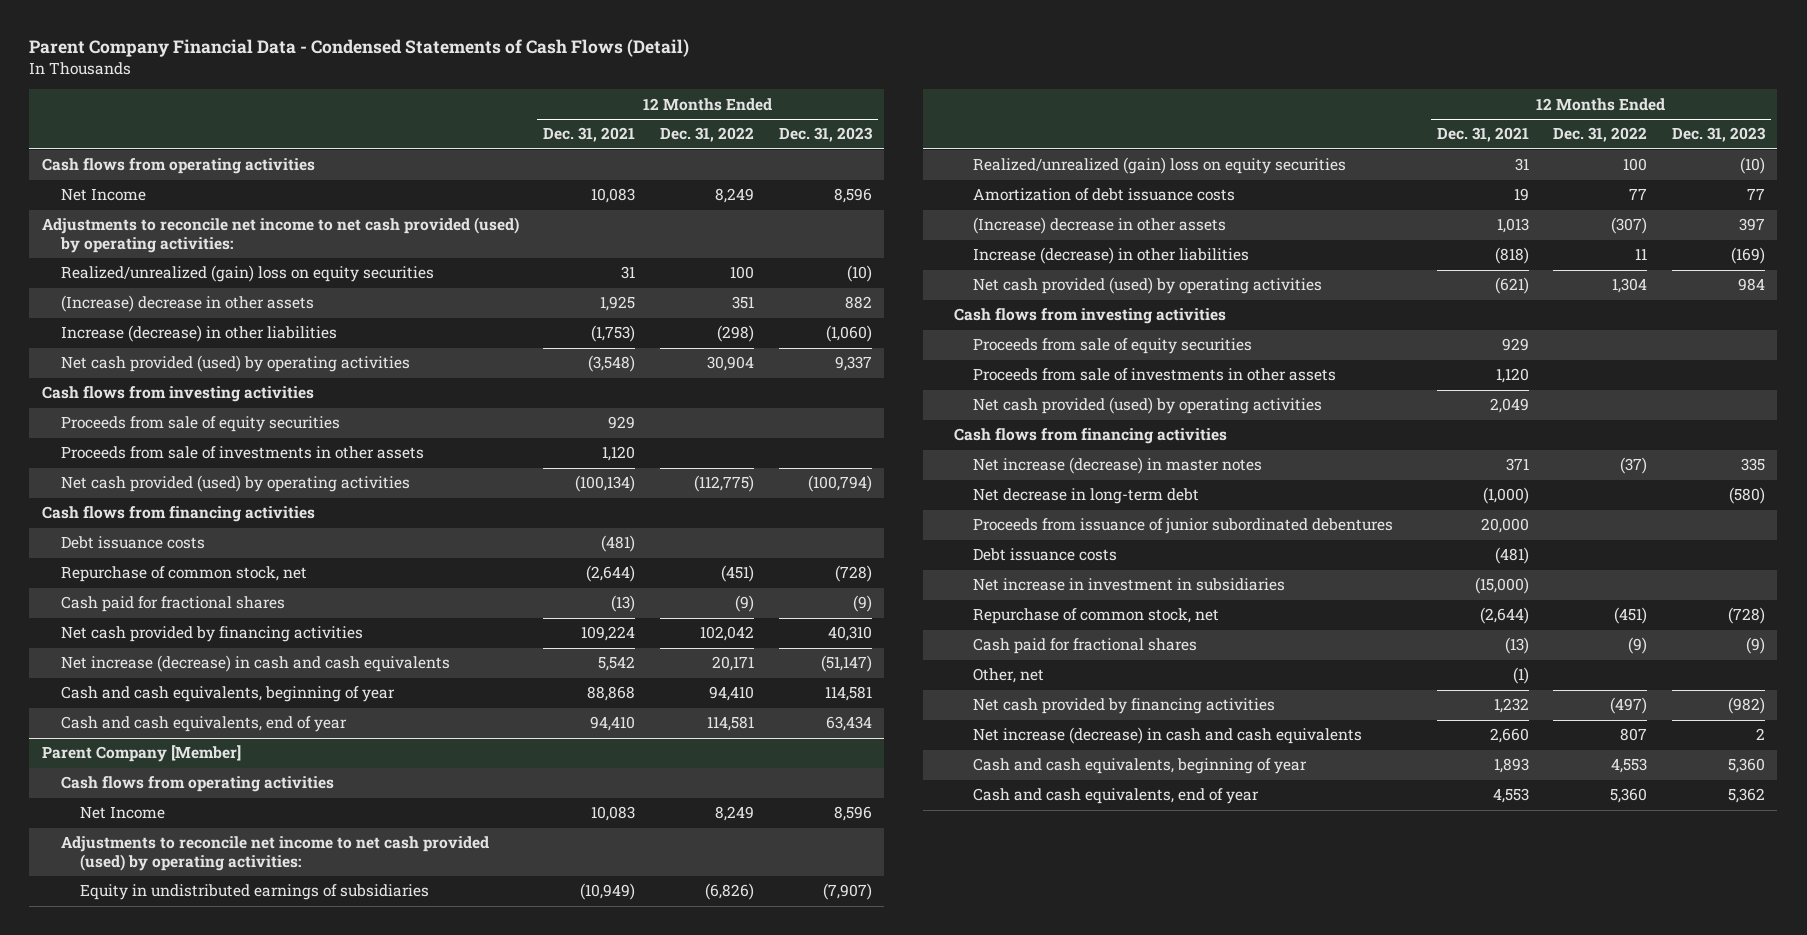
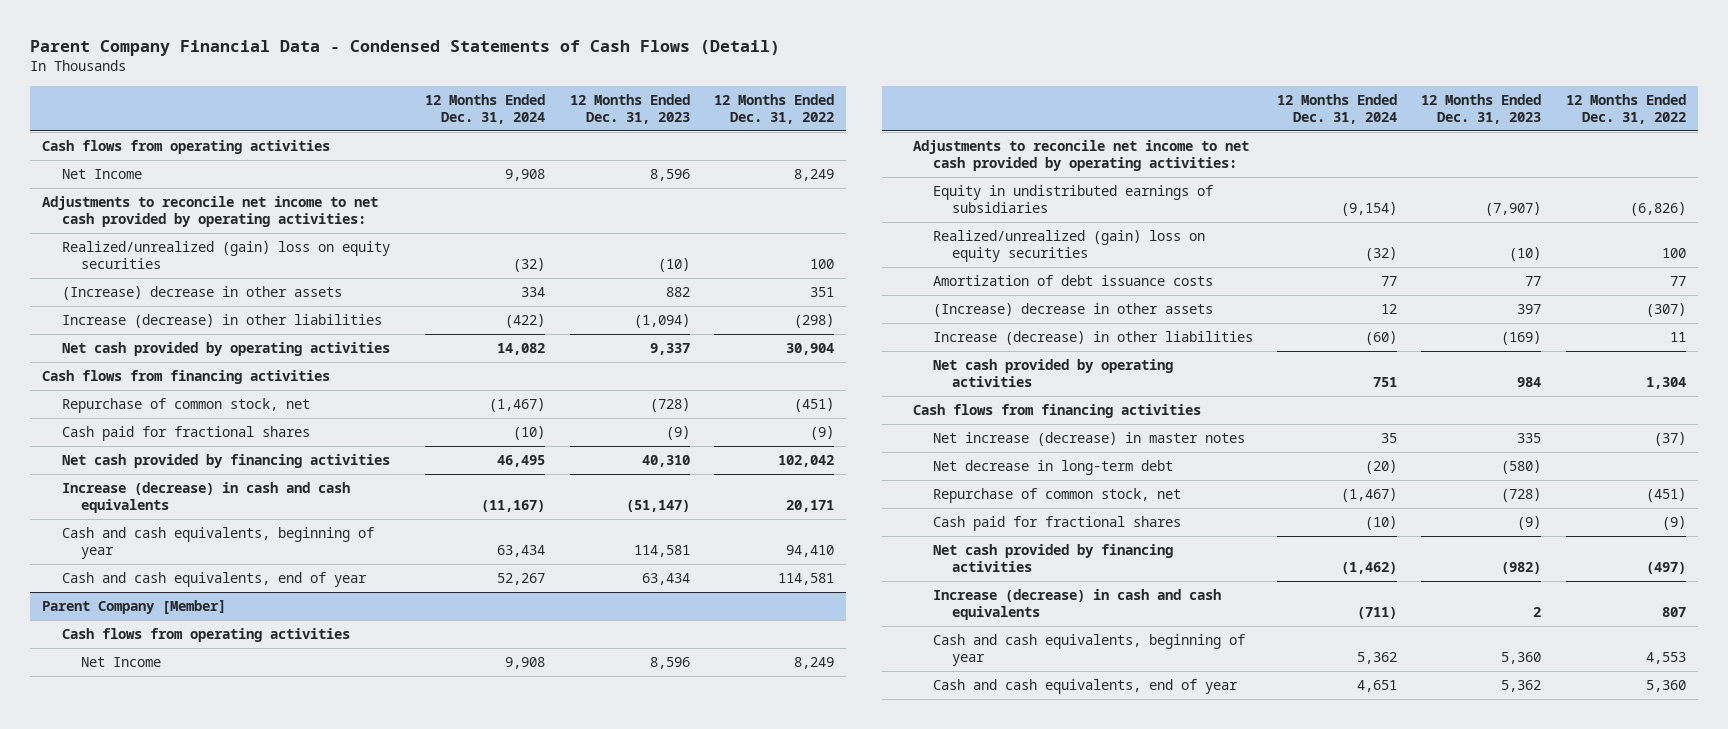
[543,127,636,143] Dec. 31, 2021 -> none
none -> [425,93,546,124] 12 Months Ended Dec. 31, 2024
[41,217,519,253] Adjustments to reconcile net income to net cash provided (used) by operating activities: -> [42,196,379,228] Adjustments to reconcile net income to net cash provided by operating activities:
[41,386,314,403] Cash flows from investing activities -> none
[60,416,340,433] Proceeds from sale of equity securities -> none
[60,446,424,460] Proceeds from sale of investments in other assets -> none
[60,475,410,493] Net cash provided (used) by operating activities -> none
[825,325,872,343] (1,060) -> [633,314,690,329] (1,094)
[60,355,410,373] Net cash provided (used) by operating activities -> [61,342,390,357] Net cash provided by operating activities
[60,536,205,550] Debt issuance costs -> none
[60,655,450,673] Net increase (decrease) in cash and cash equivalents -> [61,482,350,514] Increase (decrease) in cash and cash equivalents
[60,836,489,871] Adjustments to reconcile net income to net cash provided (used) by operating activities: -> [913,140,1250,172] Adjustments to reconcile net income to net cash provided by operating activities:
[954,308,1227,325] Cash flows from investing activities -> none
[973,338,1253,355] Proceeds from sale of equity securities -> none
[973,368,1337,382] Proceeds from sale of investments in other assets -> none
[973,397,1323,415] Net cash provided (used) by operating activities -> none
[973,277,1323,295] Net cash provided (used) by operating activities -> [932,359,1173,388] Net cash provided by operating activities
[973,518,1394,535] Proceeds from issuance of junior subordinated debentures -> none
[973,548,1118,562] Debt issuance costs -> none
[973,578,1286,592] Net increase in investment in subsidiaries -> none
[973,668,1045,684] Other, net -> none
[973,727,1363,745] Net increase (decrease) in cash and cash equivalents -> [932,589,1221,621] Increase (decrease) in cash and cash equivalents

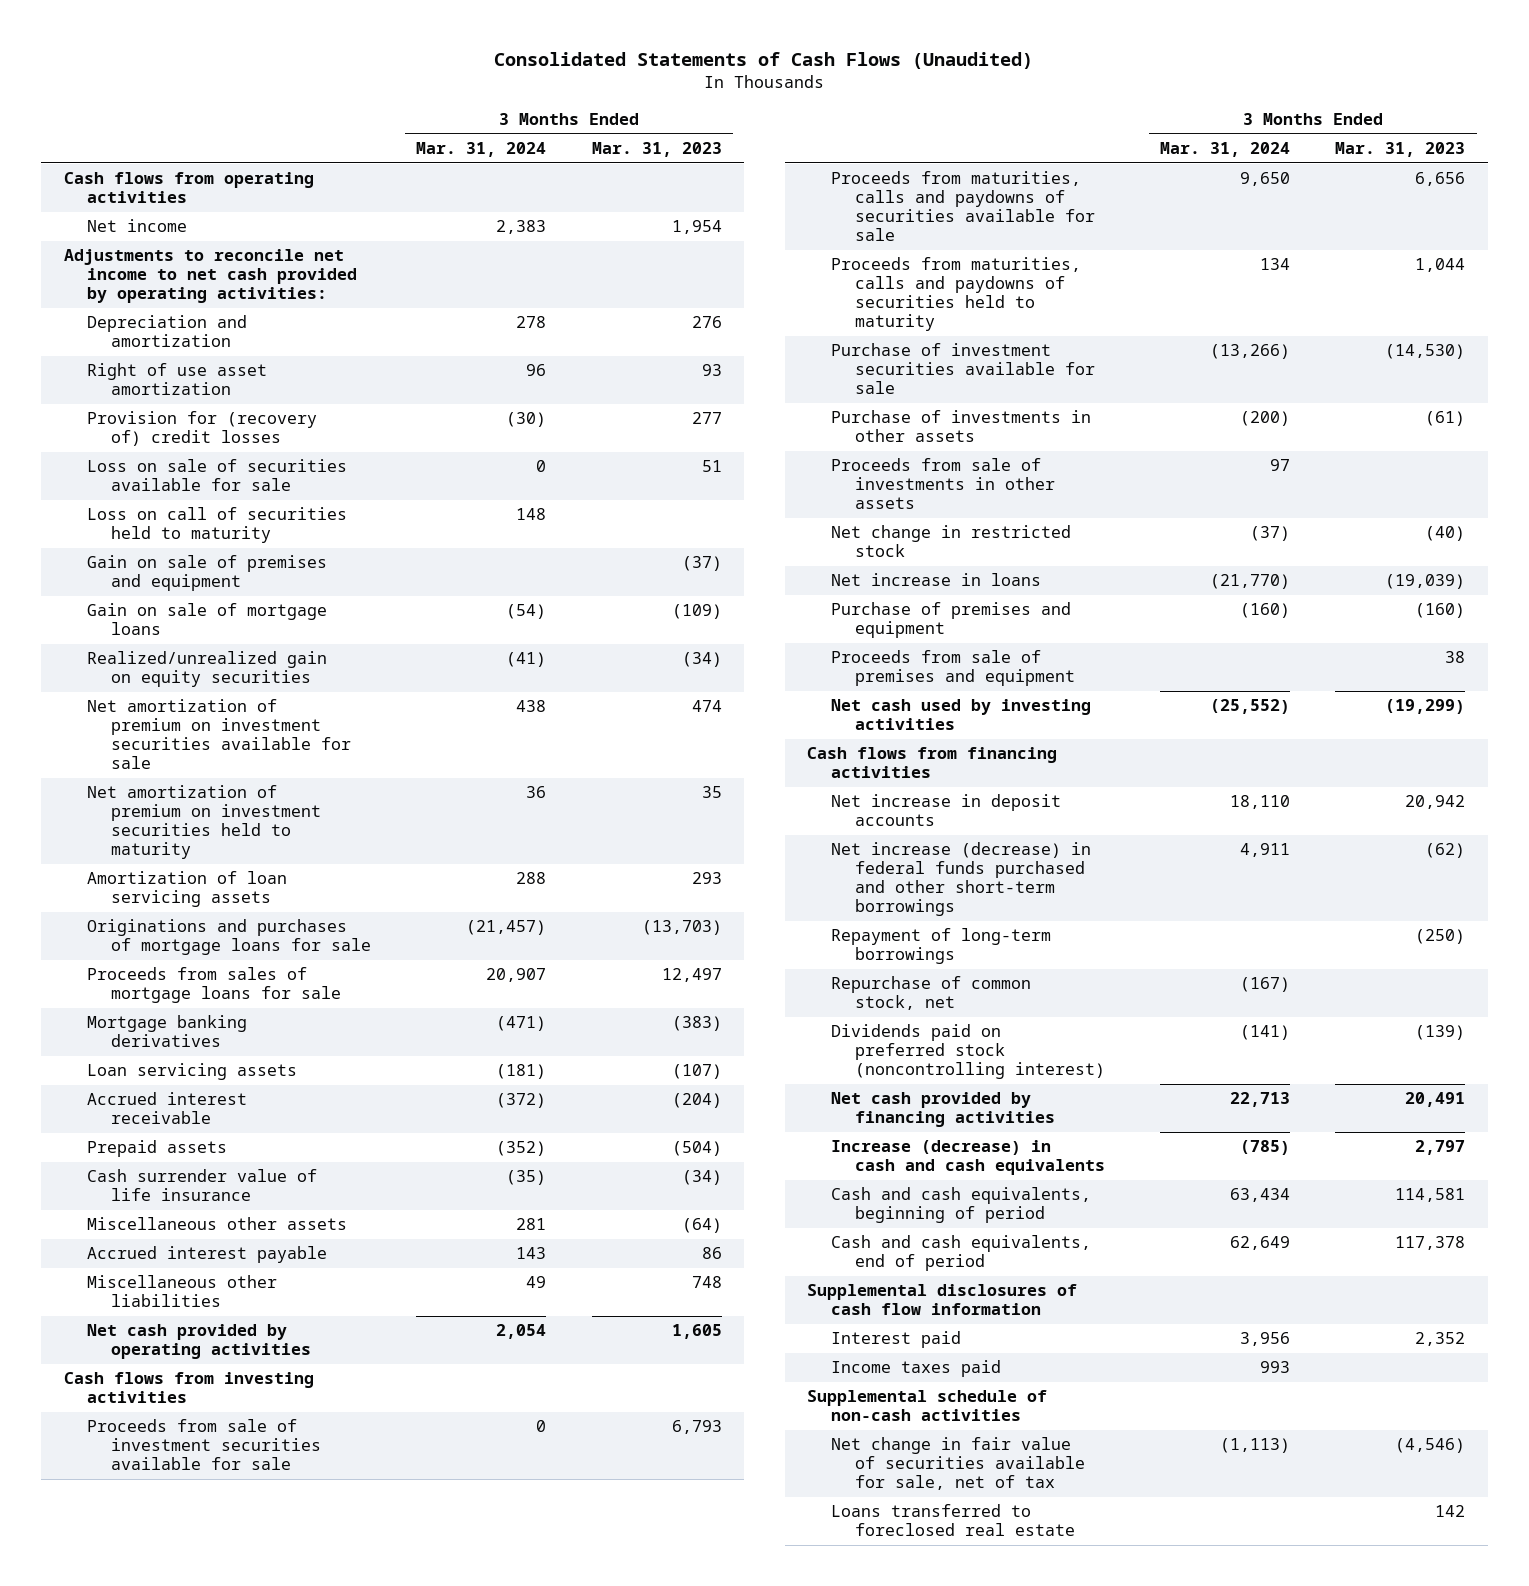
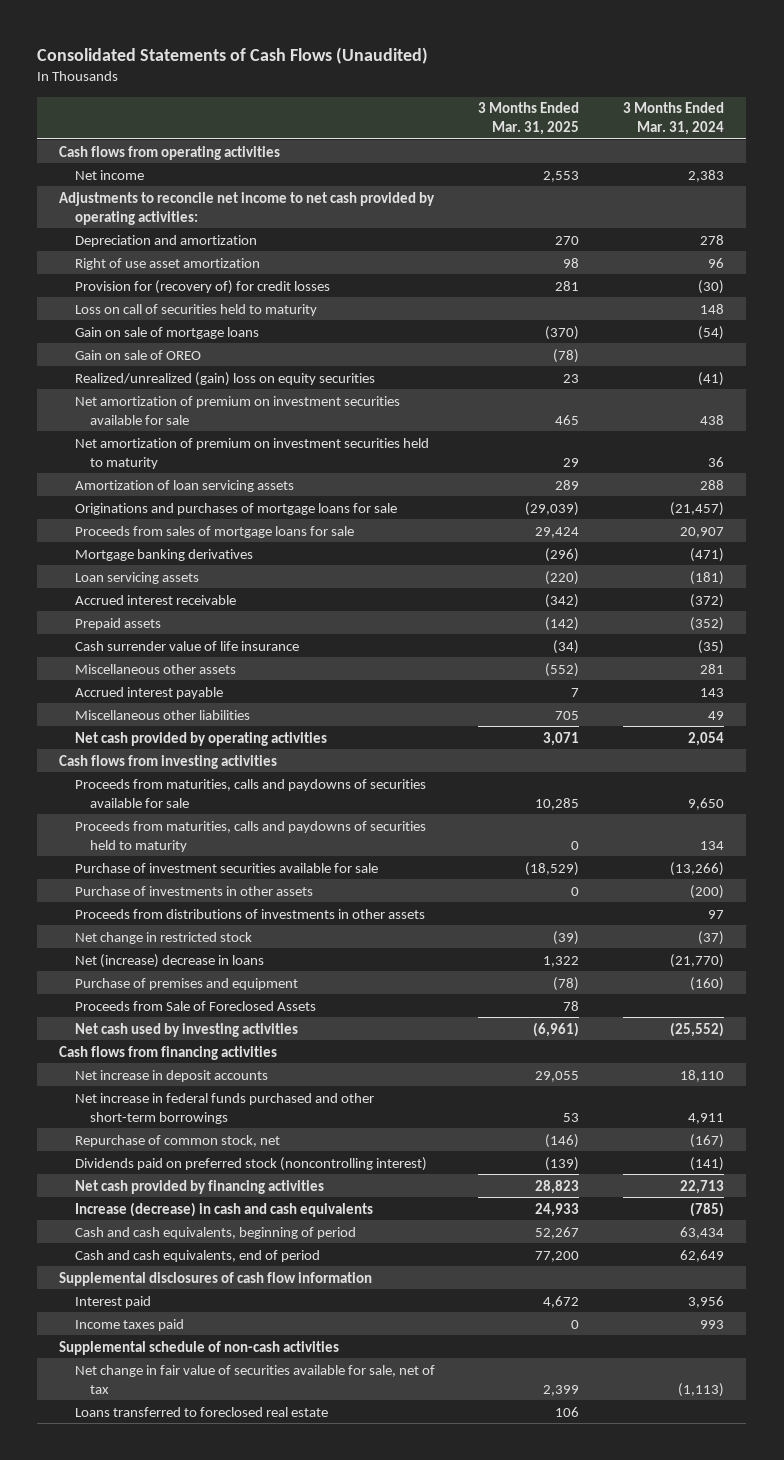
[591,142,722,158] Mar. 31, 2023 -> none
none -> [478,102,580,136] 3 Months Ended Mar. 31, 2025
[87,459,348,492] Loss on sale of securities available for sale -> none
[87,411,318,447] Provision for (recovery of) credit losses -> [74,279,330,294] Provision for (recovery of) for credit losses
[87,555,328,592] Gain on sale of premises and equipment -> none
none -> [74,349,201,360] Gain on sale of OREO
[87,651,328,688] Realized/unrealized gain on equity securities -> [74,371,375,386] Realized/unrealized (gain) loss on equity securities
[87,1419,322,1471] Proceeds from sale of investment securities available for sale -> none
[831,458,1056,510] Proceeds from sale of investments in other assets -> [74,908,425,919] Proceeds from distributions of investments in other assets
[831,573,1042,587] Net increase in loans -> [74,953,264,968] Net (increase) decrease in loans
[831,650,1076,687] Proceeds from sale of premises and equipment -> none
none -> [74,1000,316,1011] Proceeds from Sale of Foreclosed Assets
[831,928,1052,965] Repayment of long-term borrowings -> none
[831,842,1092,917] Net increase (decrease) in federal funds purchased and other short-term borrowings -> [74,1092,374,1124] Net increase in federal funds purchased and other short-term borrowings

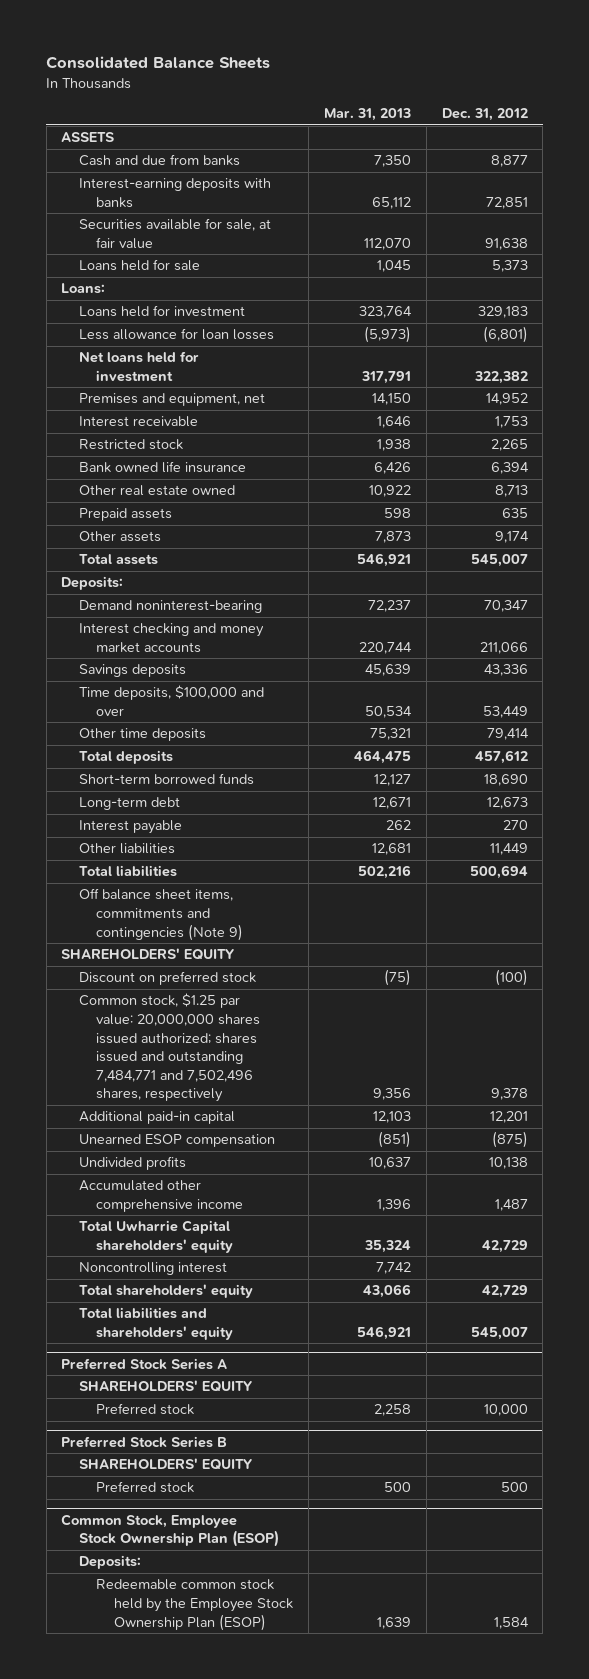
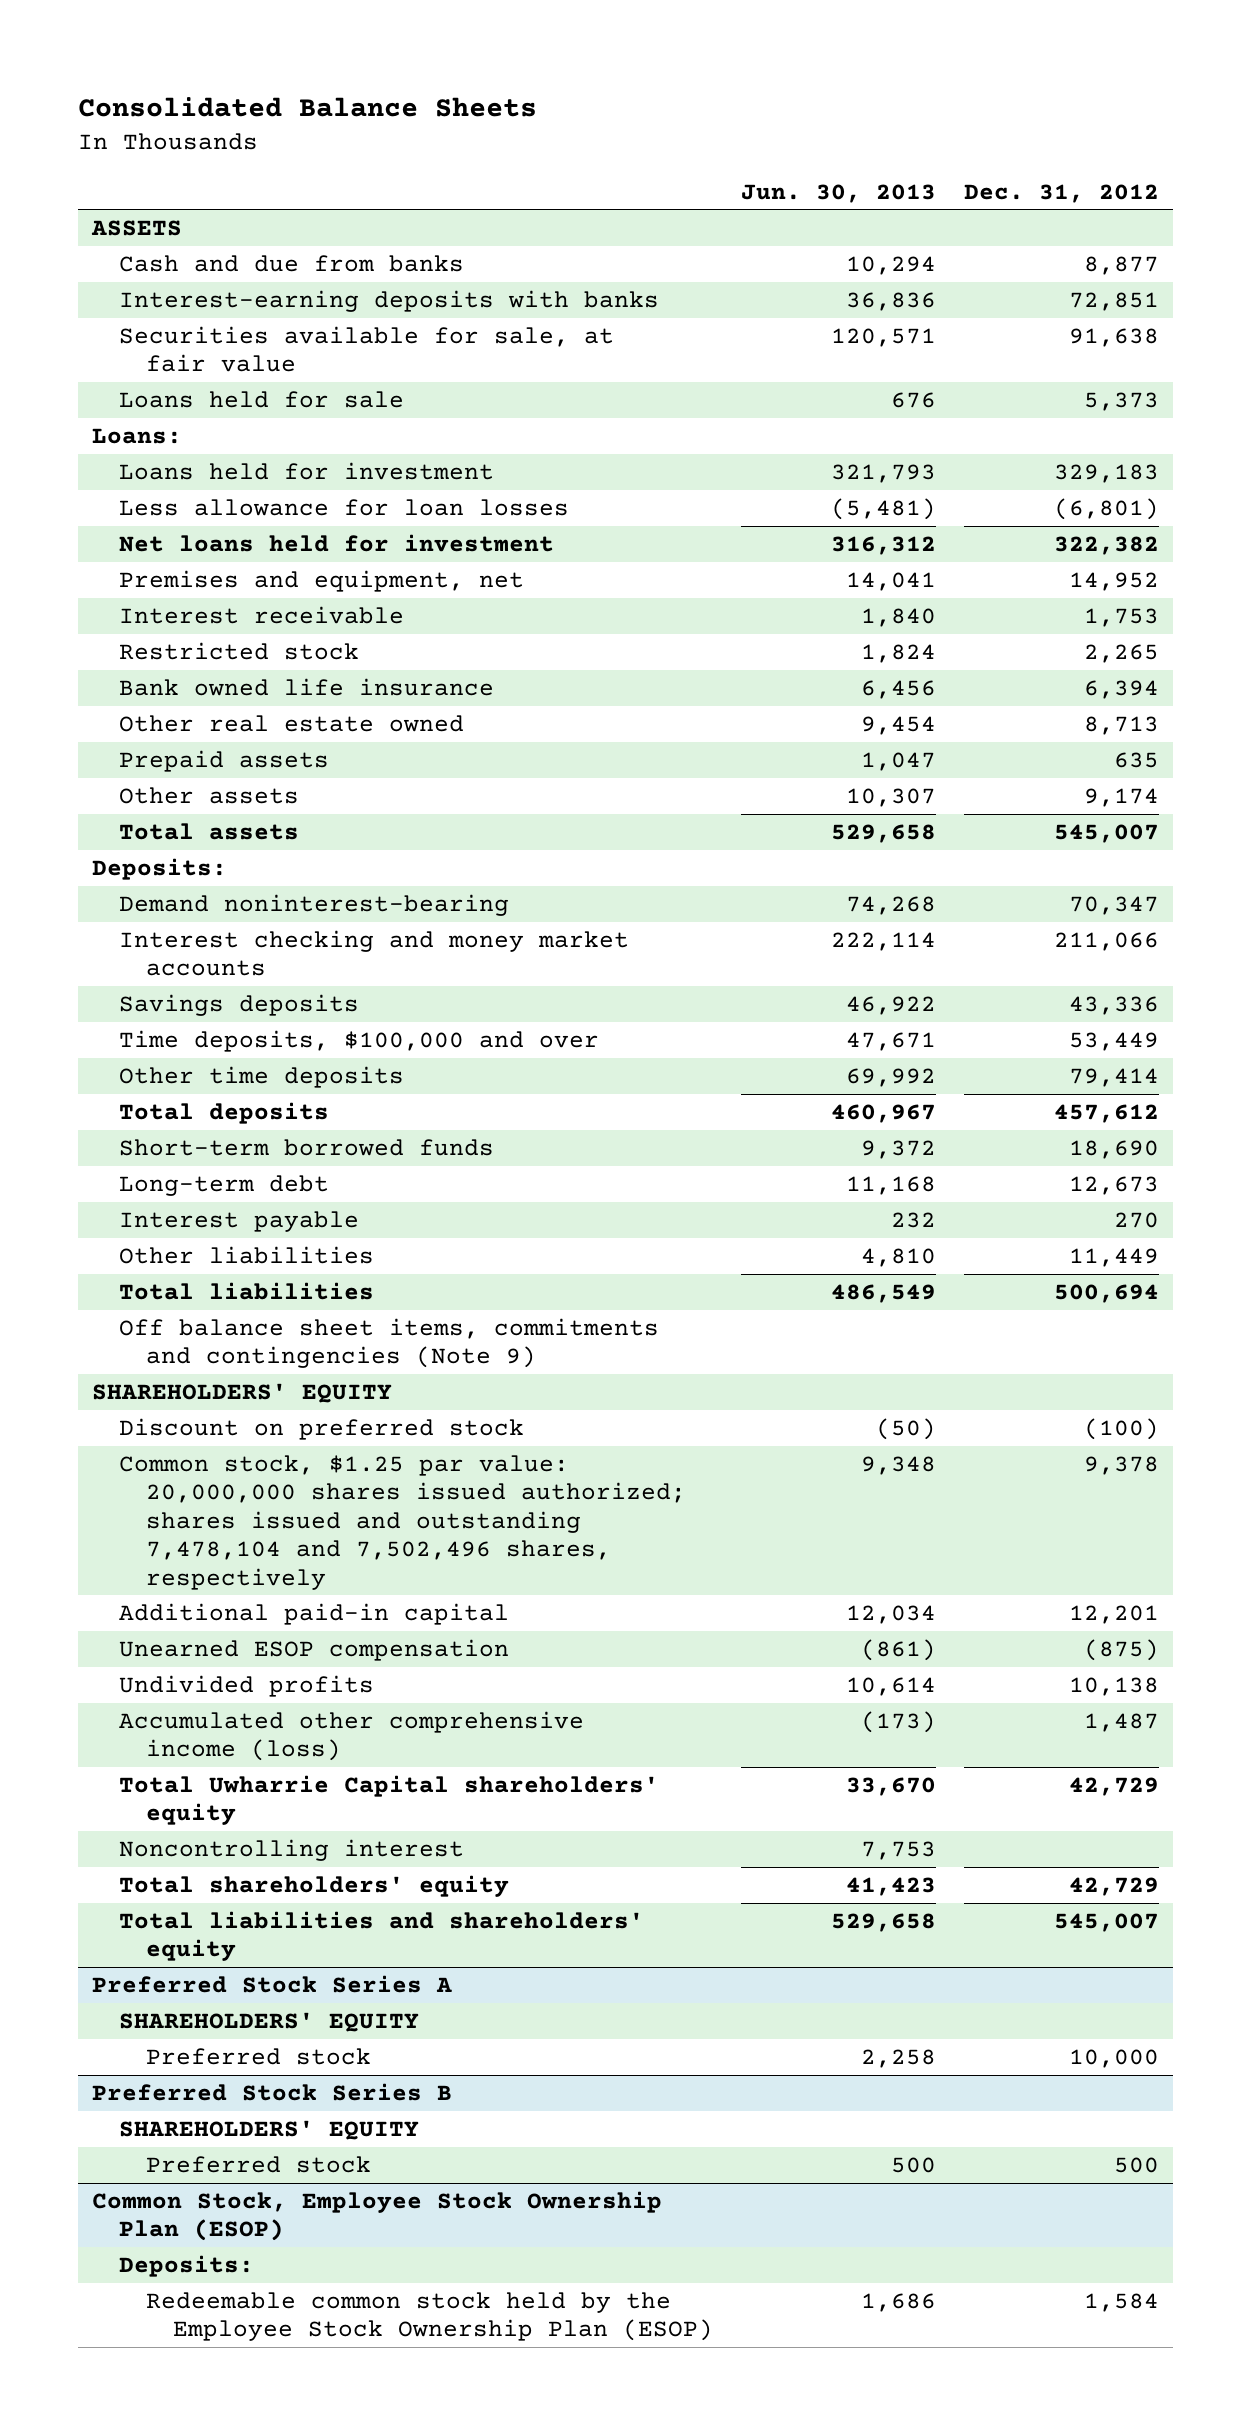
[323,108,411,122] Mar. 31, 2013 -> none
none -> [740,183,936,203] Jun. 30, 2013
[78,993,261,1103] Common stock, $1.25 par value: 20,000,000 shares issued authorized; shares issued and outstanding 7,484,771 and 7,502,496 shares, respectively -> [118,1454,686,1590] Common stock, $1.25 par value: 20,000,000 shares issued authorized; shares issued and outstanding 7,478,104 and 7,502,496 shares, respectively
[78,1180,244,1212] Accumulated other comprehensive income -> [118,1710,584,1762] Accumulated other comprehensive income (loss)

